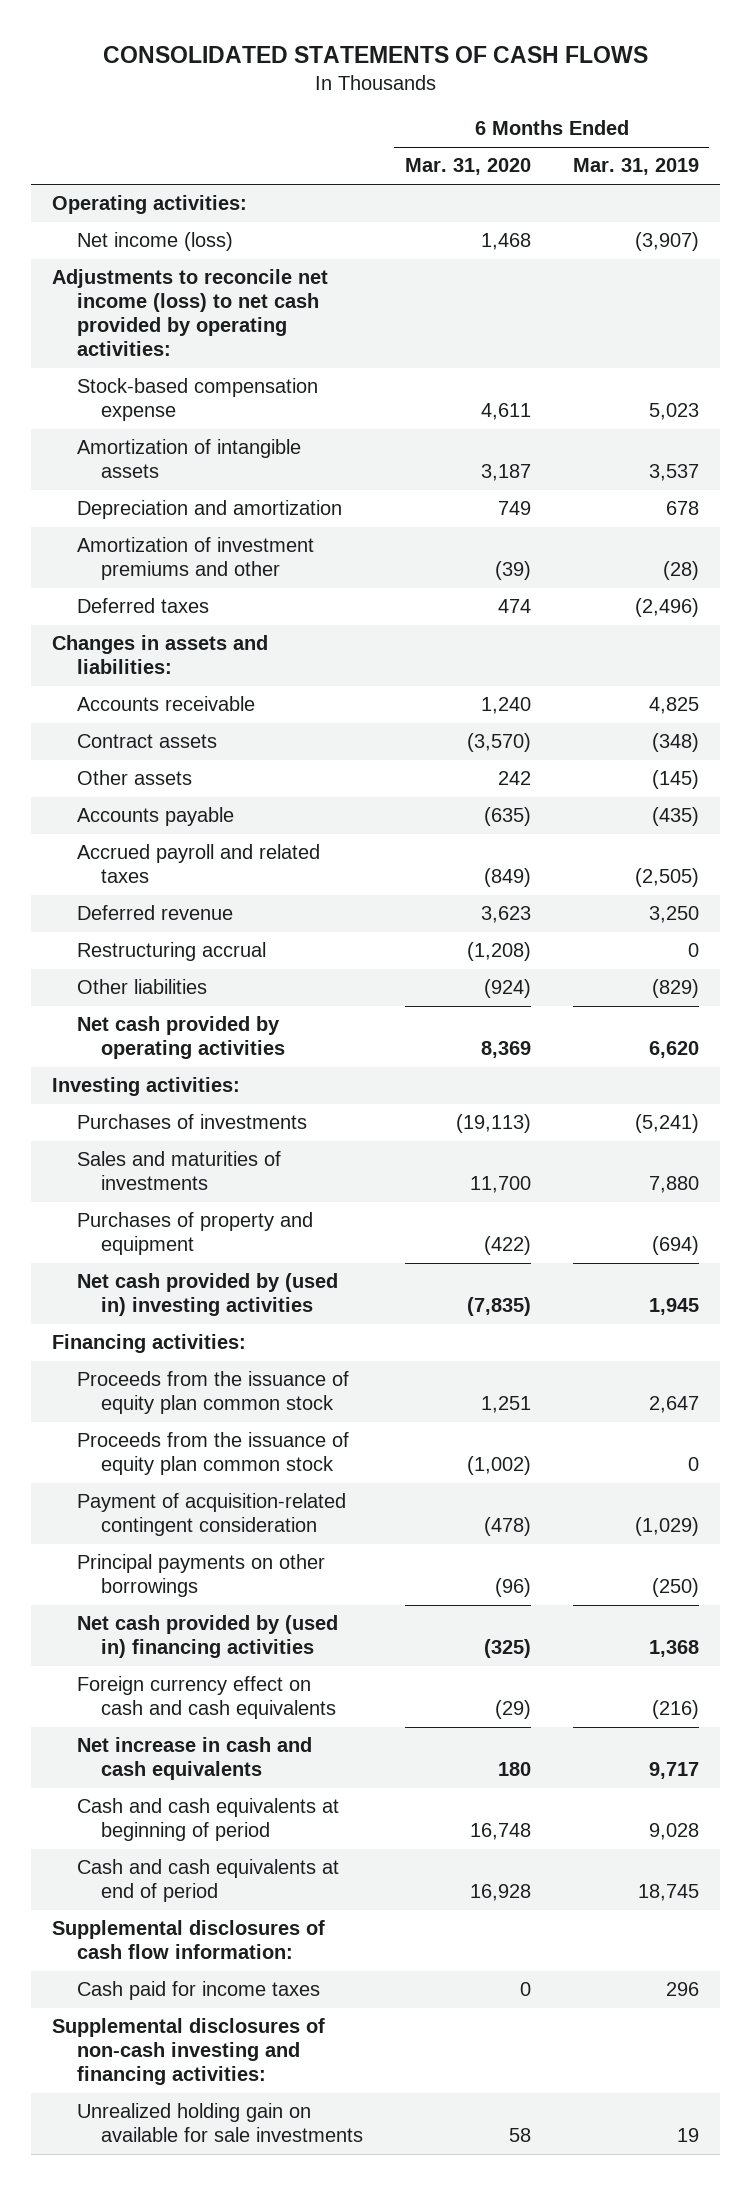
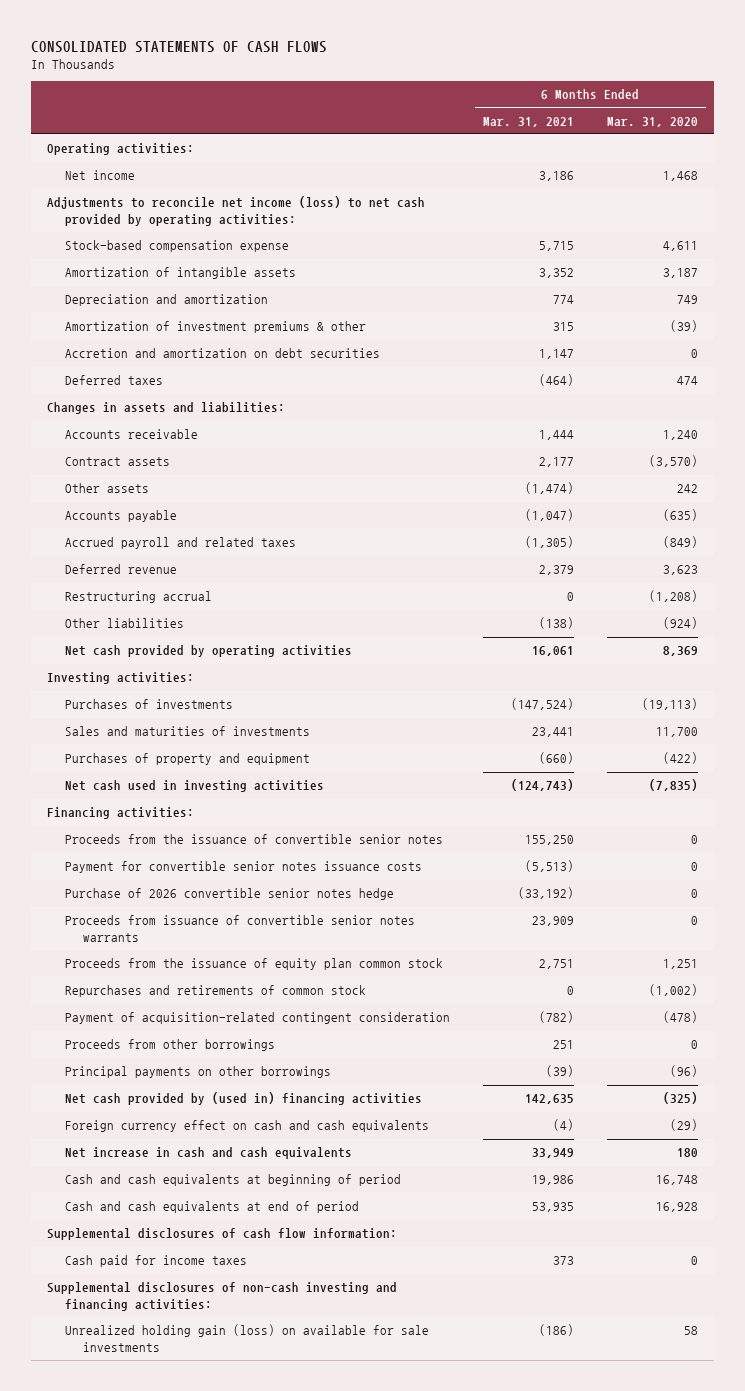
[572,158,699,176] Mar. 31, 2019 -> none
none -> [482,116,574,127] Mar. 31, 2021
[76,232,233,252] Net income (loss) -> [64,170,135,181] Net income
[76,537,314,581] Amortization of investment premiums and other -> [64,321,366,334] Amortization of investment premiums & other
none -> [64,348,380,359] Accretion and amortization on debt securities
[76,1273,338,1317] Net cash provided by (used in) investing activities -> [64,780,324,793] Net cash used in investing activities
none -> [64,834,443,845] Proceeds from the issuance of convertible senior notes
none -> [64,861,422,874] Payment for convertible senior notes issuance costs
none -> [64,888,394,901] Purchase of 2026 convertible senior notes hedge
none -> [64,915,415,942] Proceeds from issuance of convertible senior notes warrants
[76,1432,349,1476] Proceeds from the issuance of equity plan common stock -> [64,985,366,998] Repurchases and retirements of common stock
none -> [64,1039,275,1052] Proceeds from other borrowings
[76,2103,364,2143] Unrealized holding gain on available for sale investments -> [64,1324,429,1352] Unrealized holding gain (loss) on available for sale investments

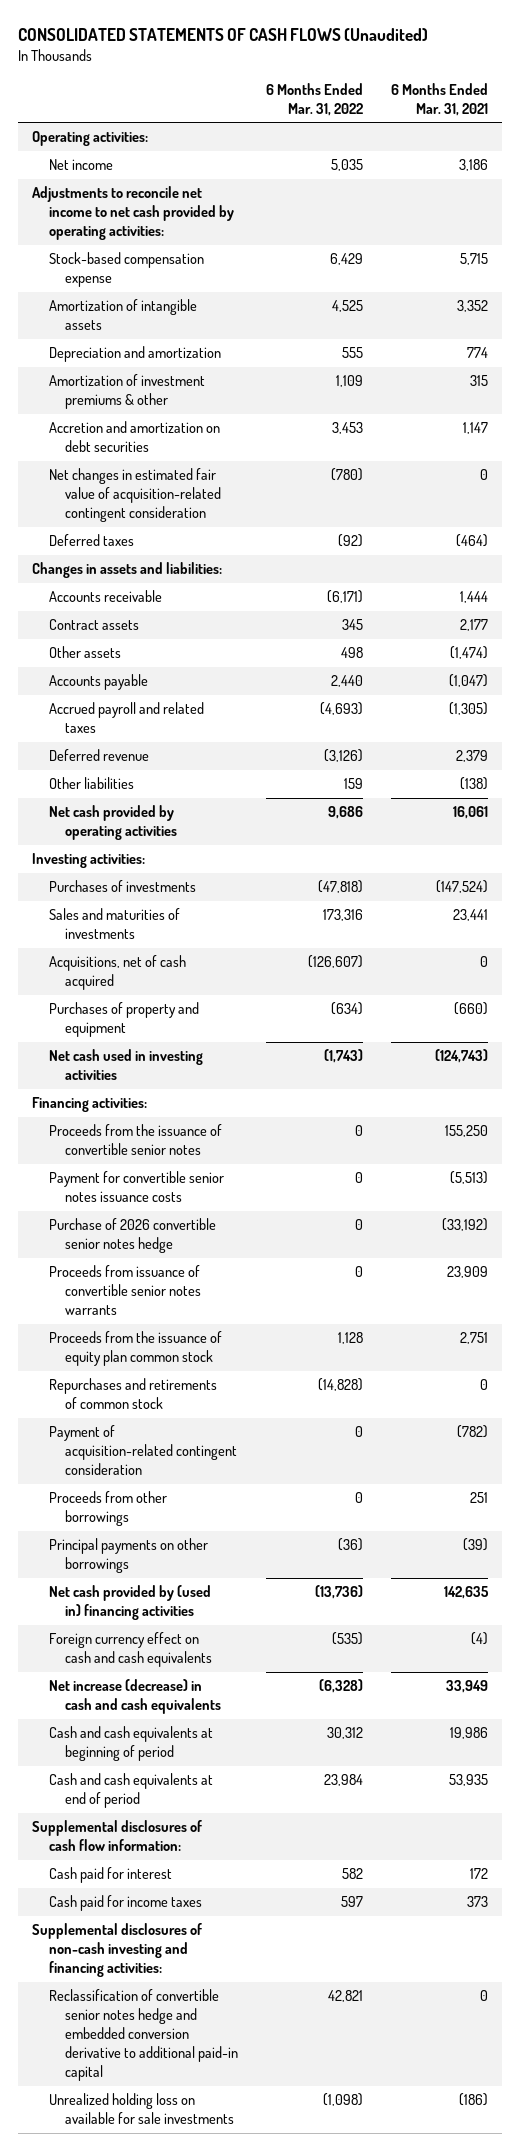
[30,40,327,53] CONSOLIDATED STATEMENTS OF CASH FLOWS -> [18,27,429,41] CONSOLIDATED STATEMENTS OF CASH FLOWS (Unaudited)
[606,116,698,127] Mar. 31, 2020 -> none
none -> [265,82,363,116] 6 Months Ended Mar. 31, 2022
[47,196,426,226] Adjustments to reconcile net income (loss) to net cash provided by operating activities: -> [32,186,234,241] Adjustments to reconcile net income to net cash provided by operating activities:
none -> [48,468,222,523] Net changes in estimated fair value of acquisition-related contingent consideration
[64,591,212,604] Restructuring accrual -> none
none -> [48,955,186,991] Acquisitions, net of cash acquired
[64,1147,352,1160] Net increase in cash and cash equivalents -> [48,1679,222,1715] Net increase (decrease) in cash and cash equivalents
none -> [48,1867,172,1884] Cash paid for interest
none -> [48,1989,239,2082] Reclassification of convertible senior notes hedge and embedded conversion derivative to additional paid-in capital
[64,1324,429,1352] Unrealized holding gain (loss) on available for sale investments -> [48,2093,235,2125] Unrealized holding loss on available for sale investments

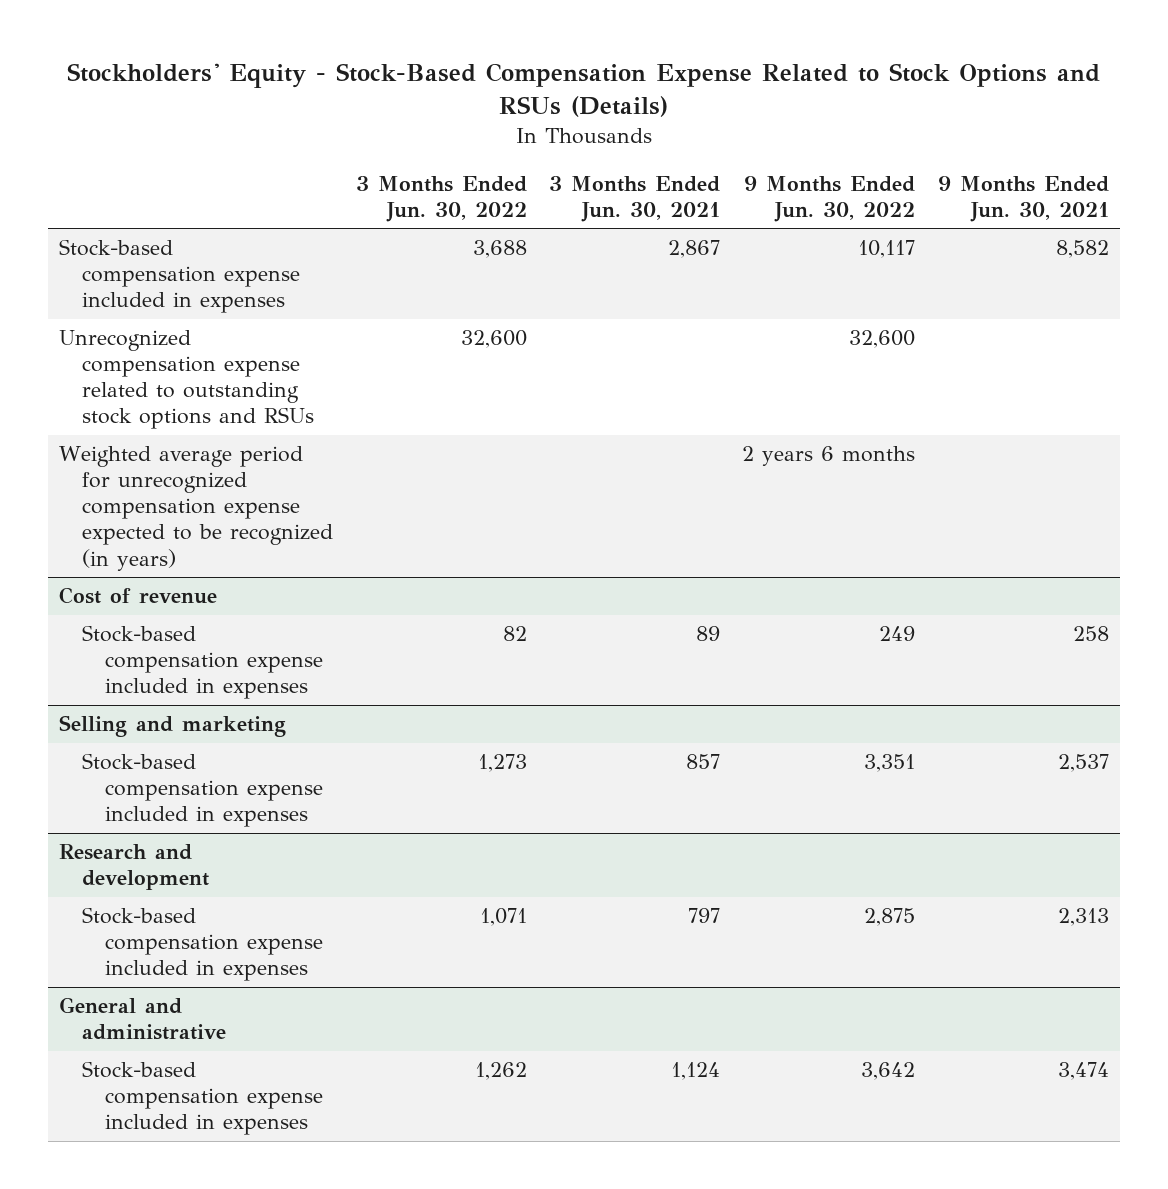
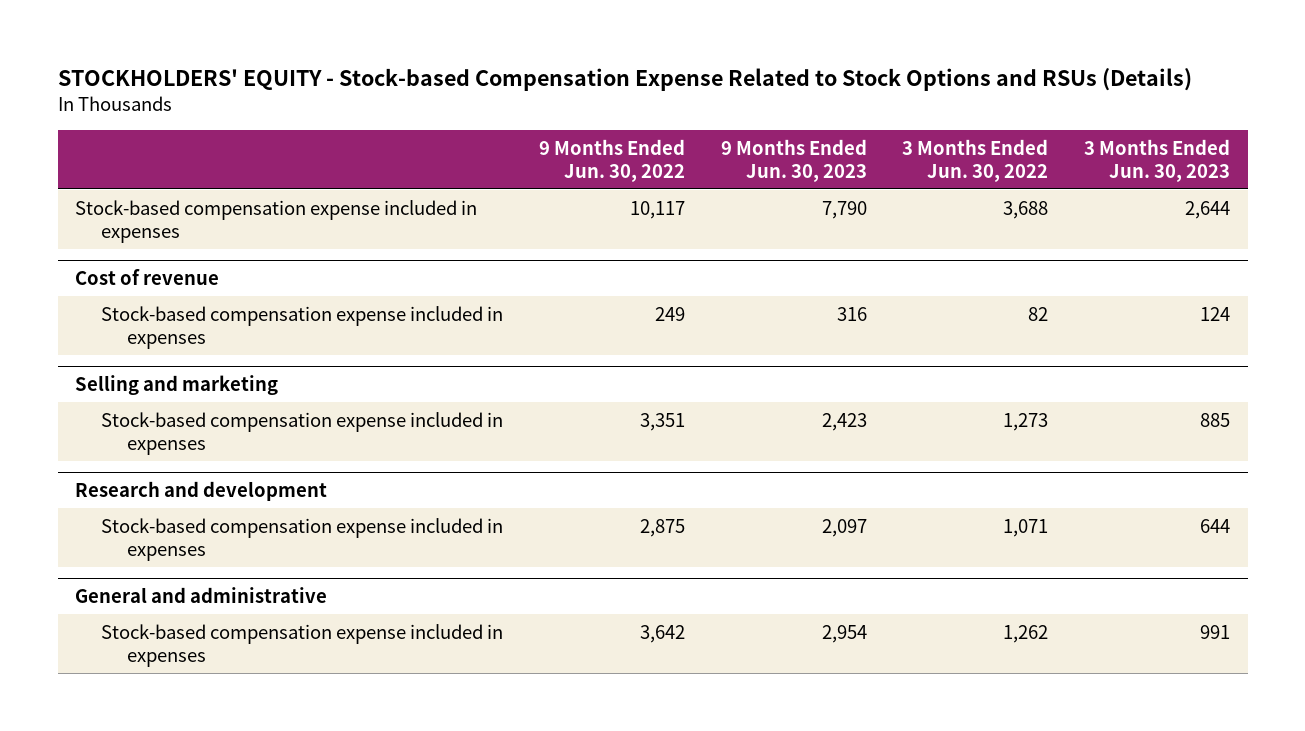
[67,63,1101,118] Stockholders' Equity - Stock-Based Compensation Expense Related to Stock Options and RSUs (Details) -> [57,68,1192,92] STOCKHOLDERS' EQUITY - Stock-based Compensation Expense Related to Stock Options and RSUs (Details)
[549,175,721,222] 3 Months Ended Jun. 30, 2021 -> none
[937,175,1109,222] 9 Months Ended Jun. 30, 2021 -> none
none -> [720,138,867,182] 9 Months Ended Jun. 30, 2023
none -> [1084,138,1231,182] 3 Months Ended Jun. 30, 2023
[59,330,315,430] Unrecognized compensation expense related to outstanding stock options and RSUs -> none
[59,446,334,571] Weighted average period for unrecognized compensation expense expected to be recognized (in years) -> none

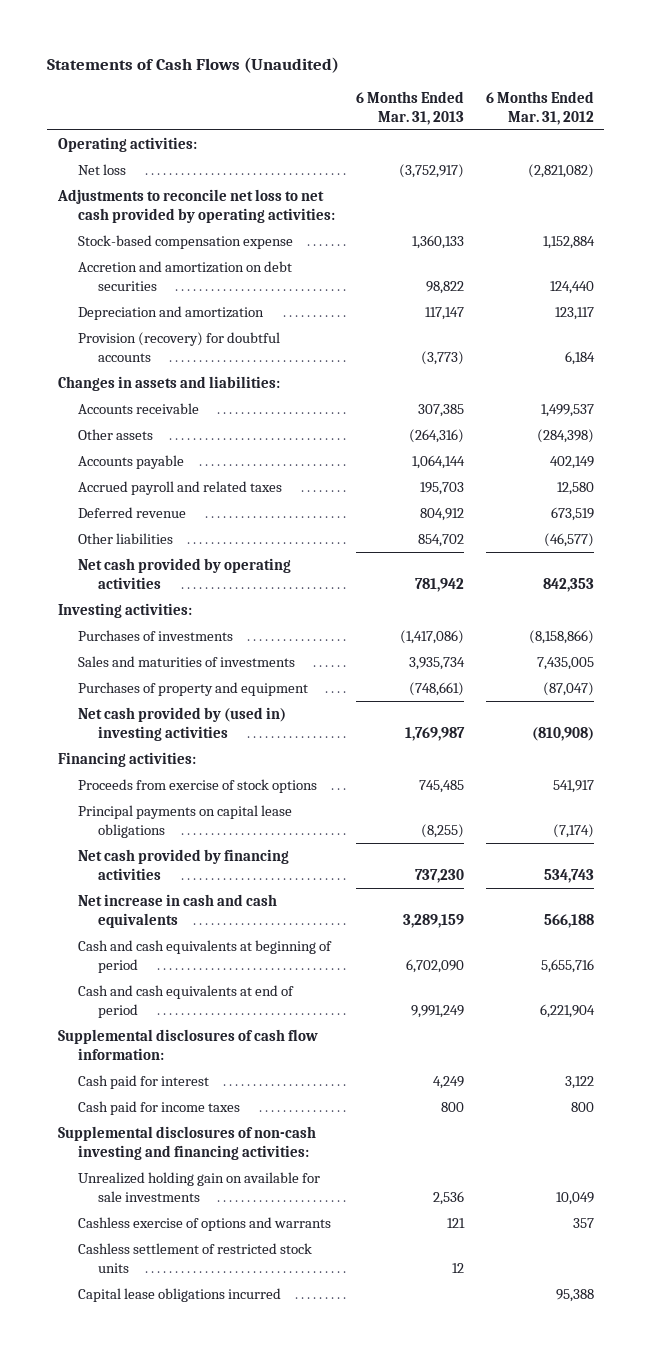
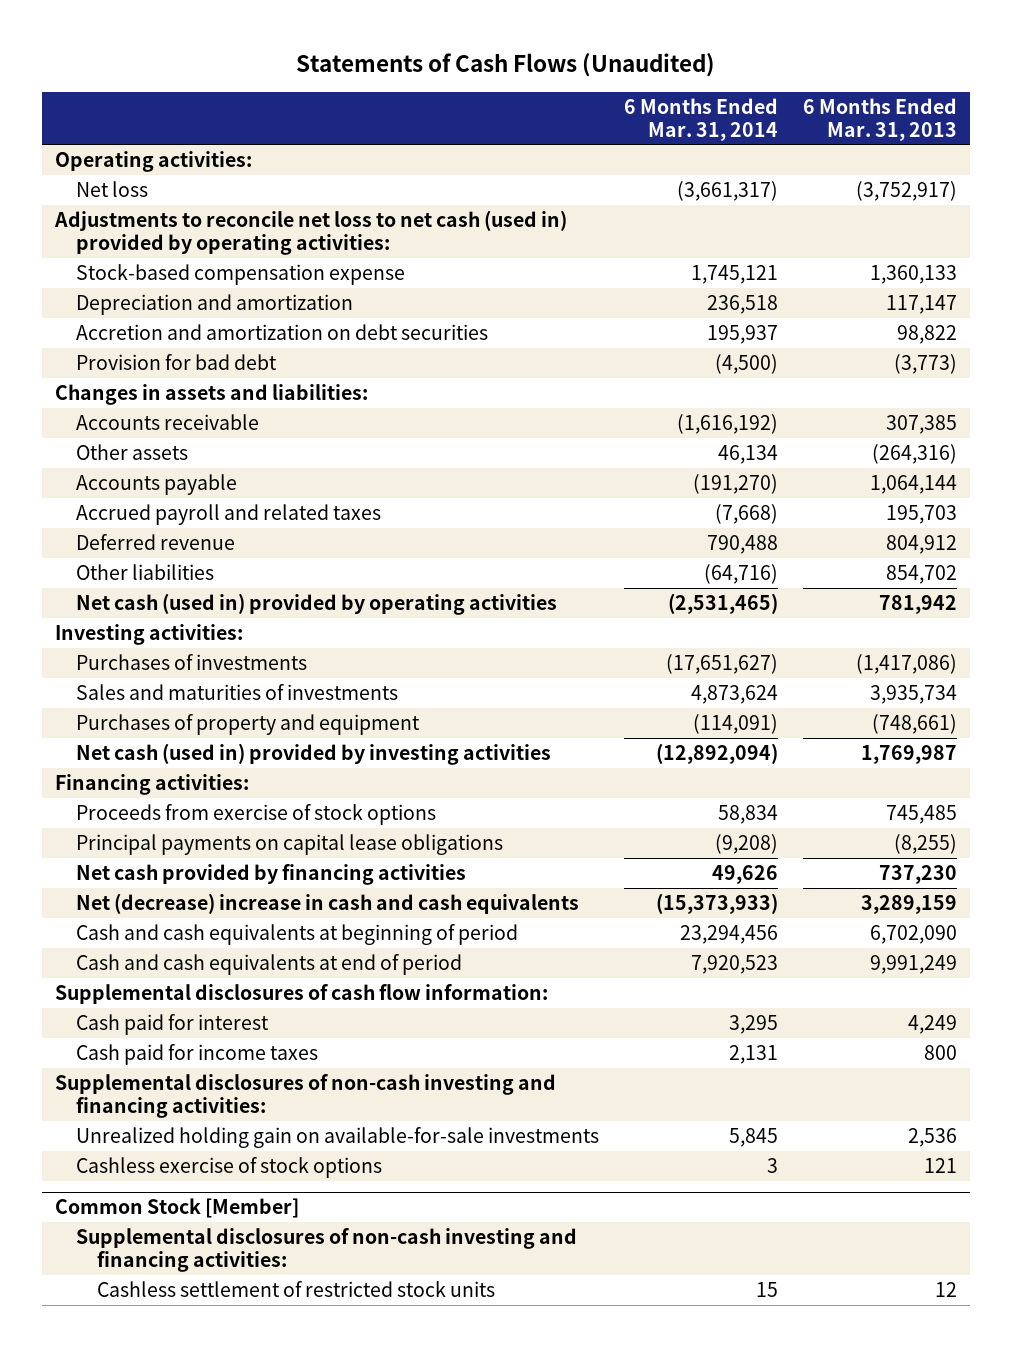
[485,90,594,125] 6 Months Ended Mar. 31, 2012 -> none
none -> [624,97,779,141] 6 Months Ended Mar. 31, 2014
[56,189,335,223] Adjustments to reconcile net loss to net cash provided by operating activities: -> [53,209,567,255] Adjustments to reconcile net loss to net cash (used in) provided by operating activities:
[77,261,292,291] Accretion and amortization on debt securities -> [76,323,489,340] Accretion and amortization on debt securities
[77,332,280,362] Provision (recovery) for doubtful accounts -> [76,353,278,370] Provision for bad debt
[77,558,291,589] Net cash provided by operating activities -> [76,592,558,615] Net cash (used in) provided by operating activities
[77,707,286,741] Net cash provided by (used in) investing activities -> [76,742,552,765] Net cash (used in) provided by investing activities
[77,894,277,928] Net increase in cash and cash equivalents -> [76,892,580,914] Net (decrease) increase in cash and cash equivalents
[77,1172,320,1202] Unrealized holding gain on available for sale investments -> [76,1126,600,1148] Unrealized holding gain on available-for-sale investments
[77,1217,331,1232] Cashless exercise of options and warrants -> [76,1156,383,1178] Cashless exercise of stock options
none -> [54,1198,299,1219] Common Stock [Member]
none -> [76,1227,578,1272] Supplemental disclosures of non-cash investing and financing activities:
[77,1288,281,1303] Capital lease obligations incurred -> none

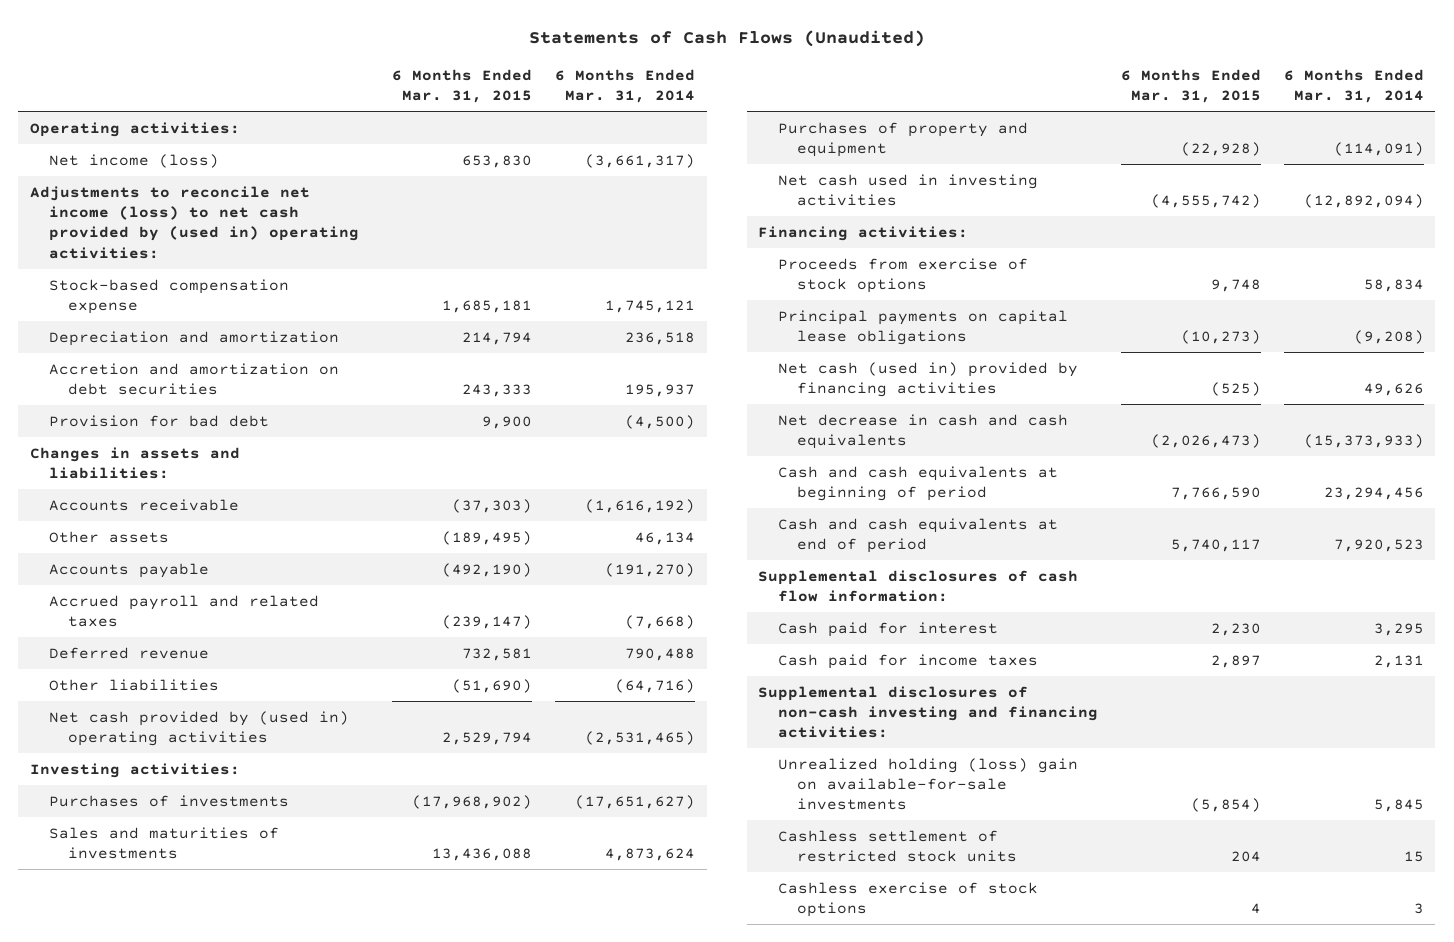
[803,97,958,141] 6 Months Ended Mar. 31, 2013 -> none
none -> [392,68,533,104] 6 Months Ended Mar. 31, 2015
[76,180,149,197] Net loss -> [49,153,220,168] Net income (loss)
[53,209,567,255] Adjustments to reconcile net loss to net cash (used in) provided by operating activities: -> [29,185,360,259] Adjustments to reconcile net income (loss) to net cash provided by (used in) operating activities:
[76,592,558,615] Net cash (used in) provided by operating activities -> [49,710,350,746] Net cash provided by (used in) operating activities
[76,742,552,765] Net cash (used in) provided by investing activities -> [777,173,1038,206] Net cash used in investing activities
[76,863,467,885] Net cash provided by financing activities -> [777,361,1078,397] Net cash (used in) provided by financing activities
[76,892,580,914] Net (decrease) increase in cash and cash equivalents -> [777,413,1068,449] Net decrease in cash and cash equivalents
[54,1198,299,1219] Common Stock [Member] -> none
[76,1227,578,1272] Supplemental disclosures of non-cash investing and financing activities: -> none
[76,1126,600,1148] Unrealized holding gain on available-for-sale investments -> [777,757,1078,811] Unrealized holding (loss) gain on available-for-sale investments
[76,1156,383,1178] Cashless exercise of stock options -> [777,881,1038,917] Cashless exercise of stock options

